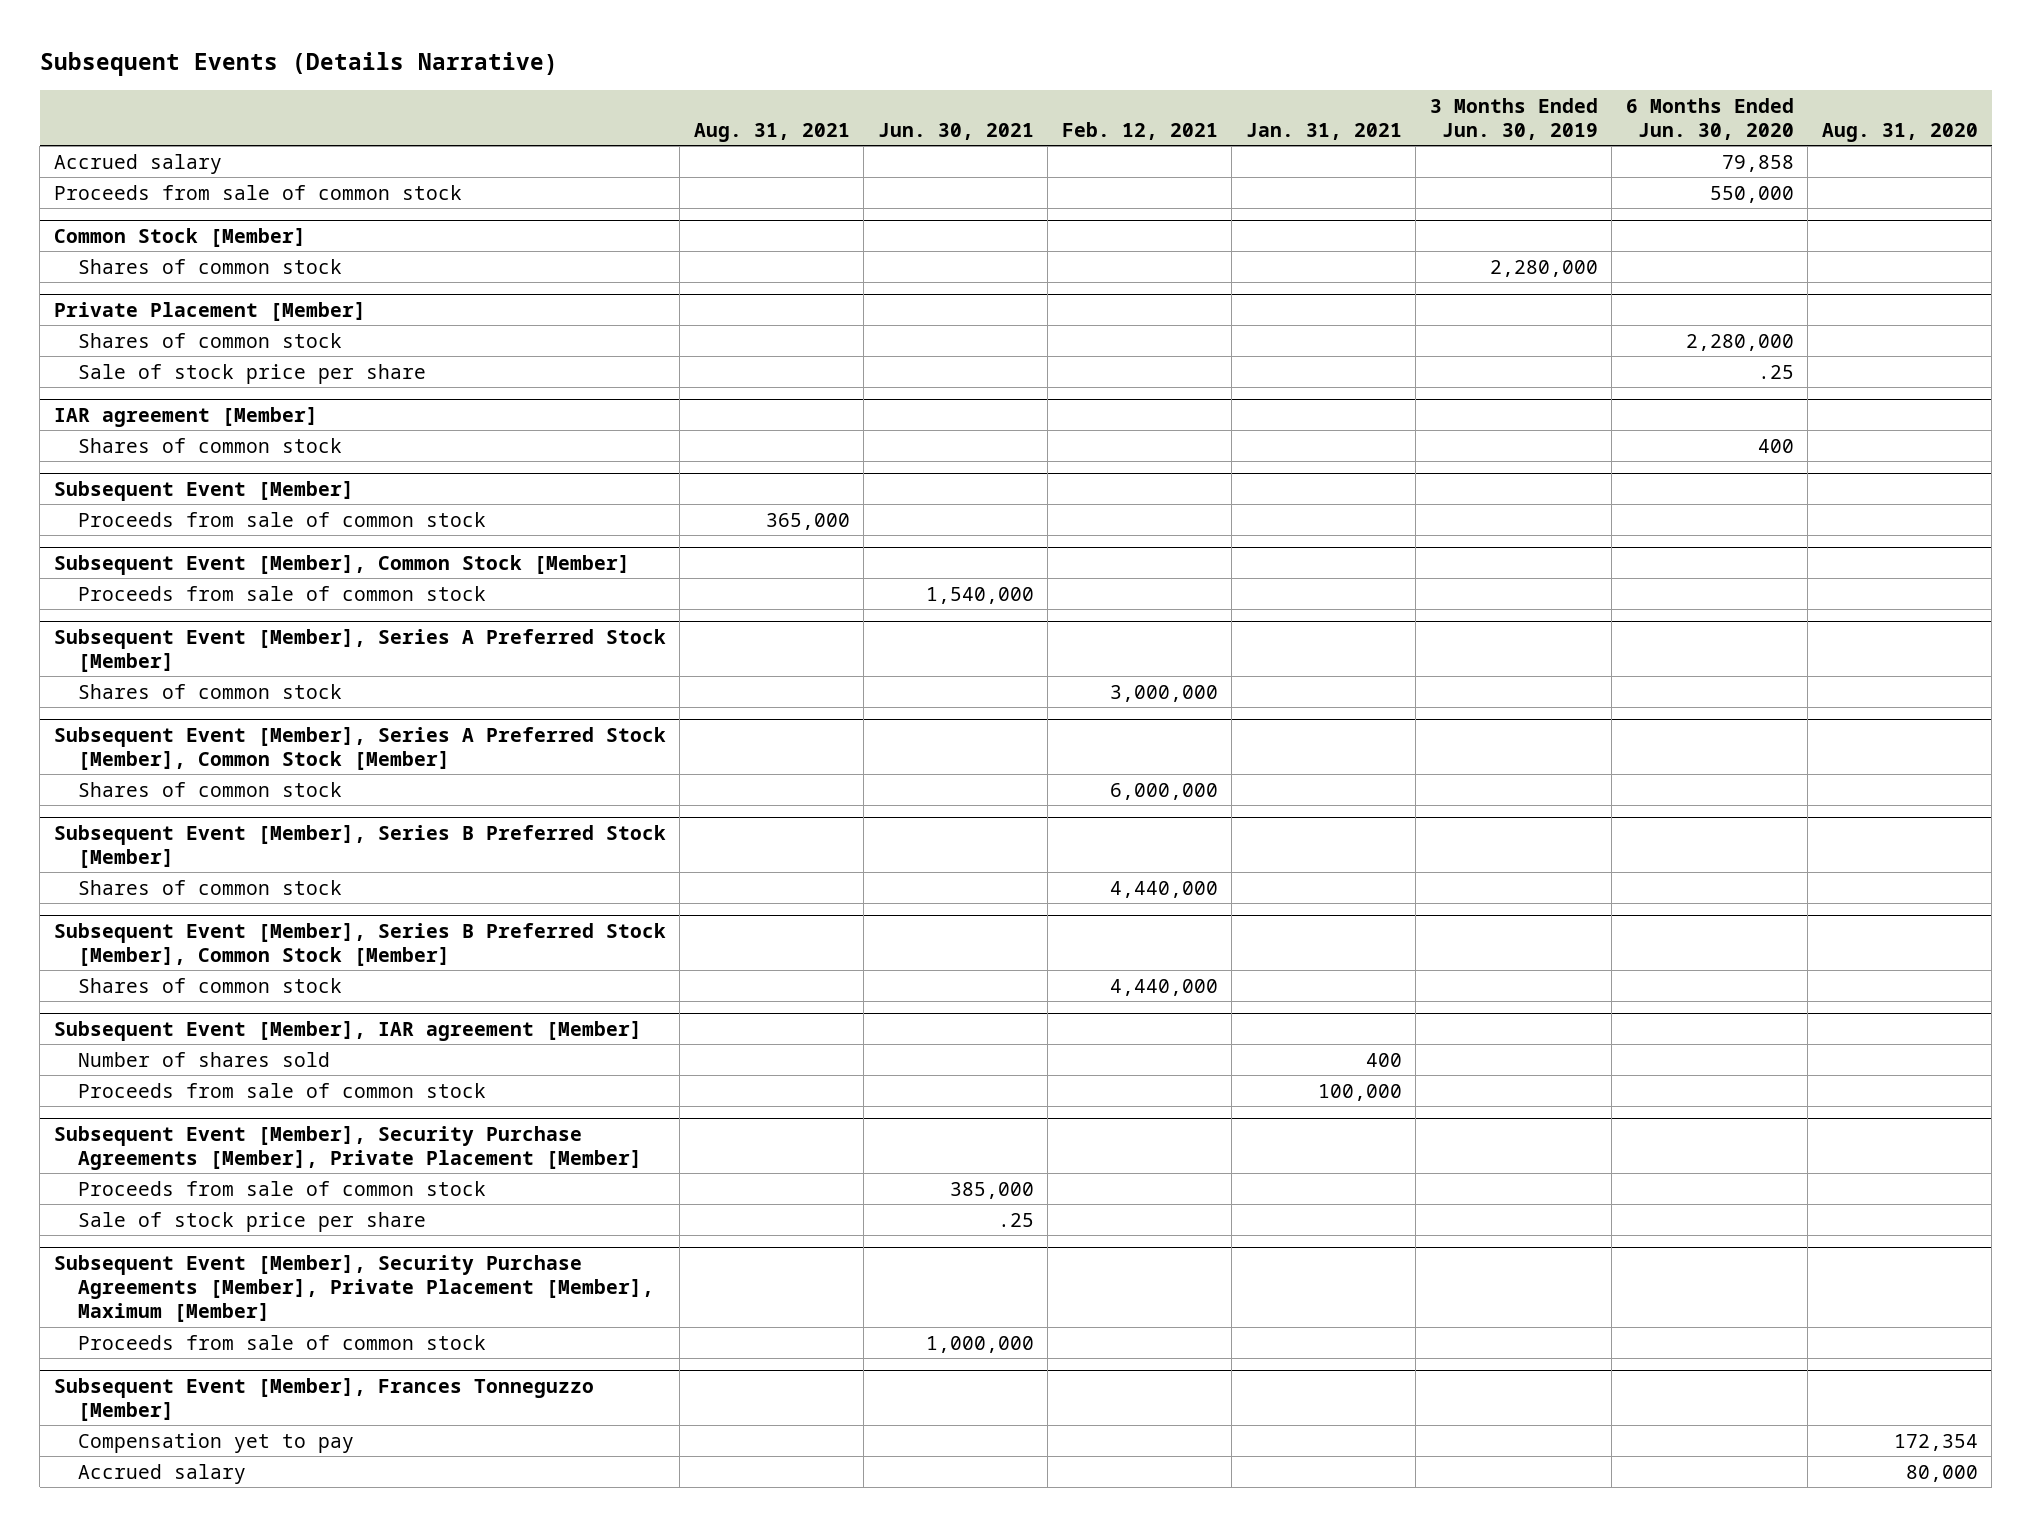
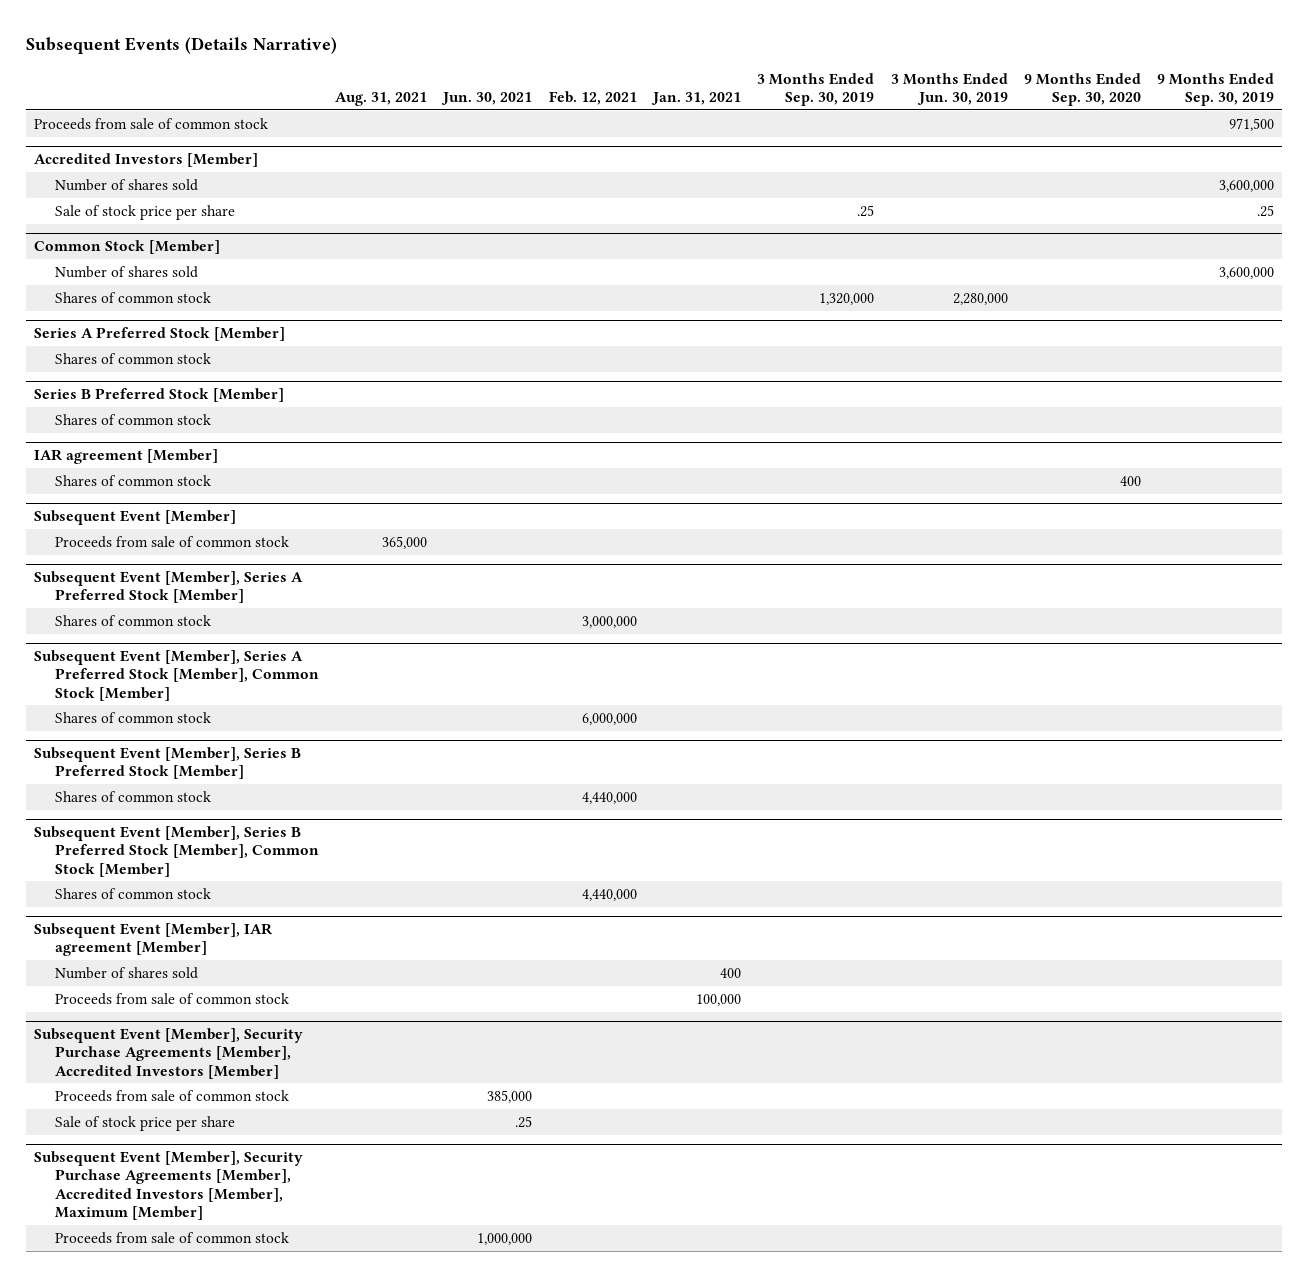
[1625,97,1794,140] 6 Months Ended Jun. 30, 2020 -> none
[1821,122,1978,142] Aug. 31, 2020 -> none
none -> [757,72,875,106] 3 Months Ended Sep. 30, 2019
none -> [1023,72,1141,106] 9 Months Ended Sep. 30, 2020
none -> [1157,72,1275,106] 9 Months Ended Sep. 30, 2019
[53,153,222,174] Accrued salary -> none
none -> [34,153,259,168] Accredited Investors [Member]
none -> [54,178,198,191] Number of shares sold
none -> [54,204,235,220] Sale of stock price per share
none -> [54,265,198,278] Number of shares sold
[53,301,366,321] Private Placement [Member] -> none
[78,332,343,348] Shares of common stock -> none
[78,363,427,384] Sale of stock price per share -> none
none -> [34,327,286,342] Series A Preferred Stock [Member]
none -> [54,352,211,364] Shares of common stock
none -> [34,388,285,403] Series B Preferred Stock [Member]
none -> [54,413,211,425] Shares of common stock
[53,554,630,575] Subsequent Event [Member], Common Stock [Member] -> none
[78,585,487,601] Proceeds from sale of common stock -> none
[53,1125,643,1170] Subsequent Event [Member], Security Purchase Agreements [Member], Private Placement [Member] -> [34,1028,304,1079] Subsequent Event [Member], Security Purchase Agreements [Member], Accredited Investors [Member]
[53,1254,655,1323] Subsequent Event [Member], Security Purchase Agreements [Member], Private Placement [Member], Maximum [Member] -> [34,1151,304,1220] Subsequent Event [Member], Security Purchase Agreements [Member], Accredited Investors [Member], Maximum [Member]
[53,1377,594,1421] Subsequent Event [Member], Frances Tonneguzzo [Member] -> none
[78,1432,355,1453] Compensation yet to pay -> none
[78,1463,247,1484] Accrued salary -> none

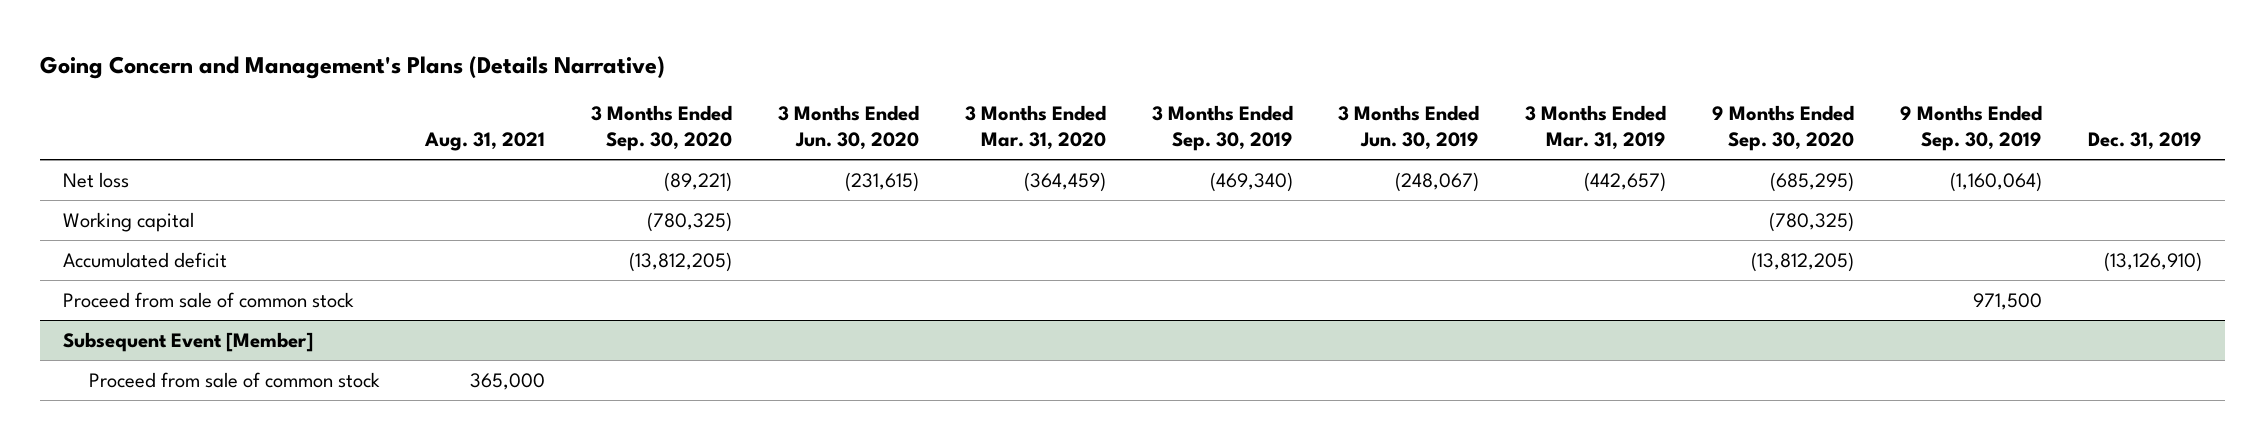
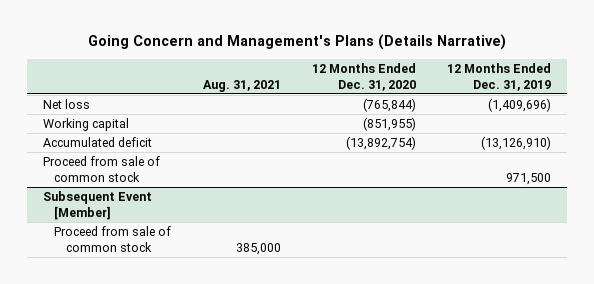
[591,104,733,152] 3 Months Ended Sep. 30, 2020 -> none
[777,104,919,151] 3 Months Ended Jun. 30, 2020 -> none
[964,104,1106,151] 3 Months Ended Mar. 31, 2020 -> none
[1151,104,1293,152] 3 Months Ended Sep. 30, 2019 -> none
[1338,104,1480,151] 3 Months Ended Jun. 30, 2019 -> none
[1525,104,1667,151] 3 Months Ended Mar. 31, 2019 -> none
[1712,104,1855,152] 9 Months Ended Sep. 30, 2020 -> none
[1899,104,2042,152] 9 Months Ended Sep. 30, 2019 -> none
[2087,132,2202,151] Dec. 31, 2019 -> none
none -> [311,62,416,91] 12 Months Ended Dec. 31, 2020
none -> [447,62,552,91] 12 Months Ended Dec. 31, 2019
[470,372,546,390] 365,000 -> [235,242,281,255] 385,000

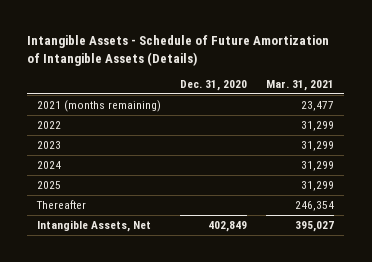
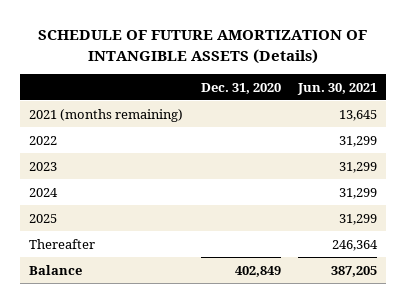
[27,35,330,66] Intangible Assets - Schedule of Future Amortization of Intangible Assets (Details) -> [38,30,368,64] SCHEDULE OF FUTURE AMORTIZATION OF INTANGIBLE ASSETS (Details)
[266,80,335,92] Mar. 31, 2021 -> none
none -> [297,82,378,95] Jun. 30, 2021
[37,219,152,232] Intangible Assets, Net -> [28,264,82,275] Balance

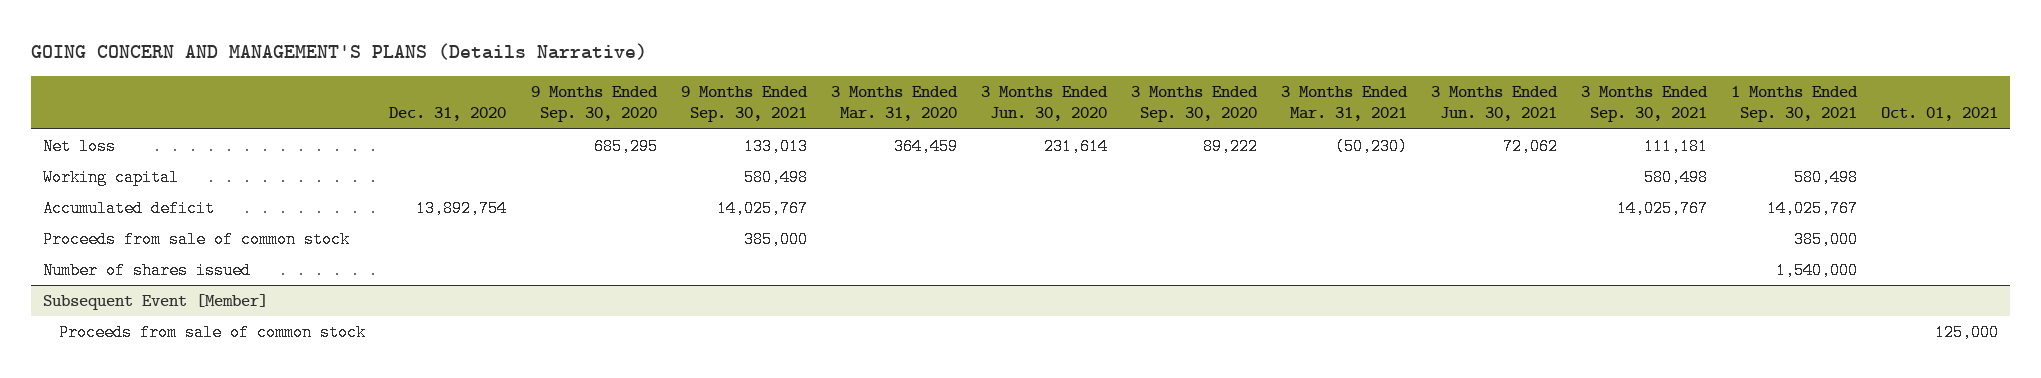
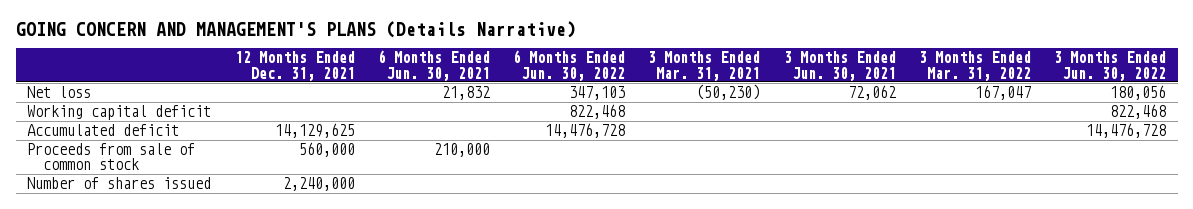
[389,107,507,122] Dec. 31, 2020 -> none
[530,86,658,123] 9 Months Ended Sep. 30, 2020 -> none
[680,86,808,123] 9 Months Ended Sep. 30, 2021 -> none
[830,86,958,122] 3 Months Ended Mar. 31, 2020 -> none
[980,86,1108,122] 3 Months Ended Jun. 30, 2020 -> none
[1130,86,1258,123] 3 Months Ended Sep. 30, 2020 -> none
[1580,86,1708,123] 3 Months Ended Sep. 30, 2021 -> none
[1730,86,1858,123] 1 Months Ended Sep. 30, 2021 -> none
[1880,107,1998,122] Oct. 01, 2021 -> none
none -> [234,51,355,81] 12 Months Ended Dec. 31, 2021
none -> [377,50,490,81] 6 Months Ended Jun. 30, 2021
none -> [513,50,626,81] 6 Months Ended Jun. 30, 2022
none -> [918,51,1031,81] 3 Months Ended Mar. 31, 2022
none -> [1054,51,1167,81] 3 Months Ended Jun. 30, 2022
[43,168,180,186] Working capital -> [27,105,212,121] Working capital deficit
[43,293,269,310] Subsequent Event [Member] -> none
[59,323,367,341] Proceeds from sale of common stock -> none

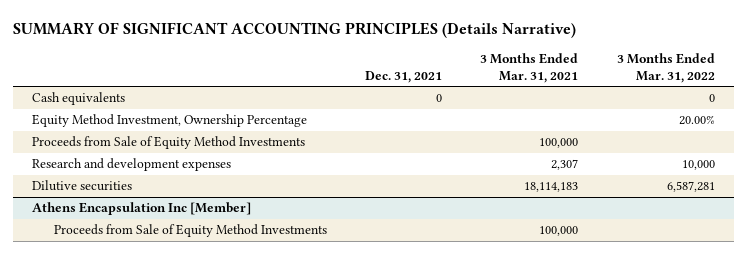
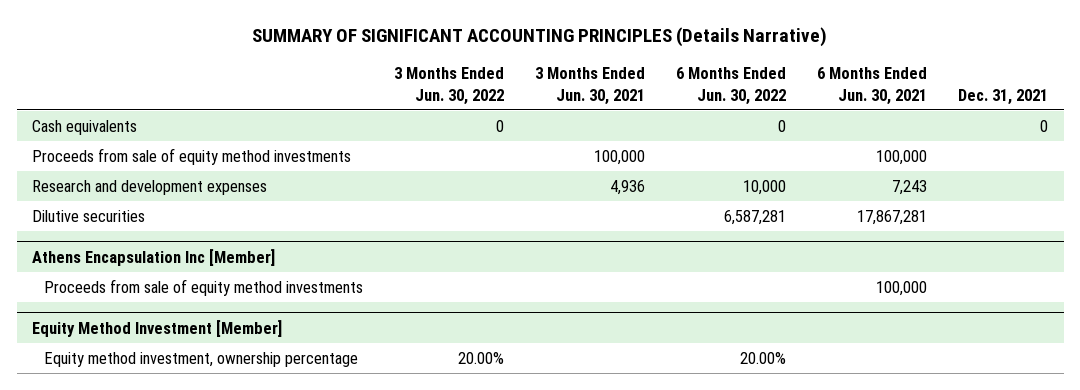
[480,53,579,84] 3 Months Ended Mar. 31, 2021 -> none
[616,53,715,84] 3 Months Ended Mar. 31, 2022 -> none
none -> [393,67,504,105] 3 Months Ended Jun. 30, 2022
none -> [534,67,645,105] 3 Months Ended Jun. 30, 2021
none -> [675,67,786,105] 6 Months Ended Jun. 30, 2022
none -> [817,67,928,105] 6 Months Ended Jun. 30, 2021
[32,114,308,128] Equity Method Investment, Ownership Percentage -> none
[32,136,306,150] Proceeds from Sale of Equity Method Investments -> [32,147,352,165] Proceeds from sale of equity method investments
[53,224,327,238] Proceeds from Sale of Equity Method Investments -> [43,278,363,296] Proceeds from sale of equity method investments
none -> [32,319,283,337] Equity Method Investment [Member]
none -> [43,351,358,367] Equity method investment, ownership percentage

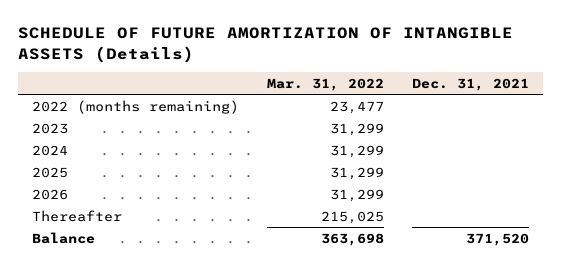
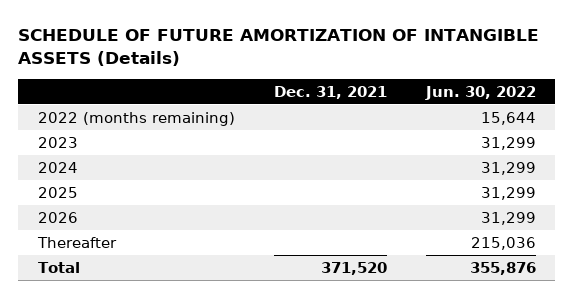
[266,77,384,91] Mar. 31, 2022 -> none
none -> [424,85,536,100] Jun. 30, 2022
[31,231,95,244] Balance -> [37,261,80,273] Total

